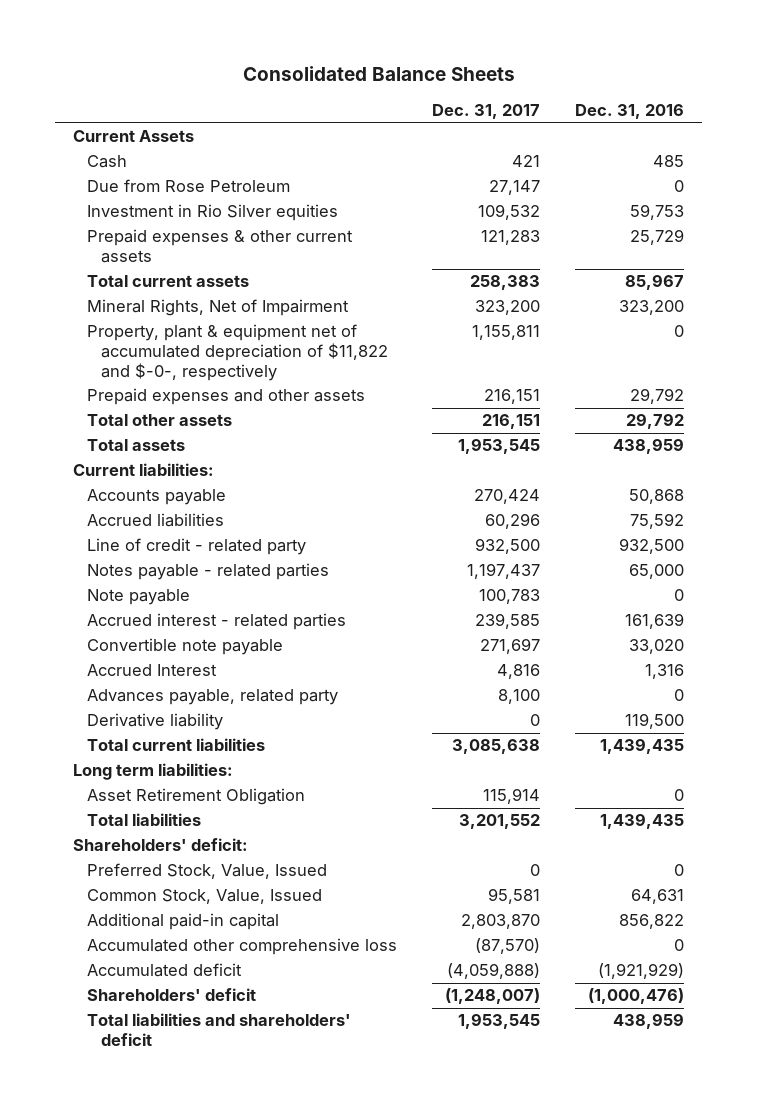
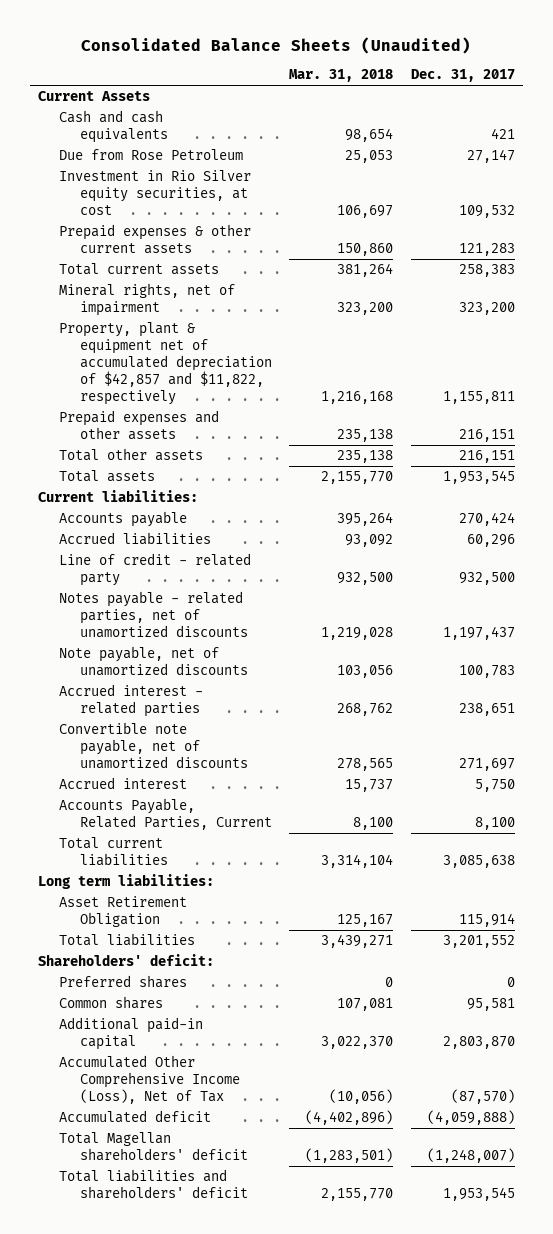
[242,66,515,82] Consolidated Balance Sheets -> [81,36,472,54] Consolidated Balance Sheets (Unaudited)
[575,104,685,120] Dec. 31, 2016 -> none
none -> [289,69,394,83] Mar. 31, 2018
[87,155,128,169] Cash -> [59,110,169,144] Cash and cash equivalents
[87,204,339,222] Investment in Rio Silver equities -> [59,170,252,216] Investment in Rio Silver equity securities, at cost
[87,299,350,317] Mineral Rights, Net of Impairment -> [59,283,236,317] Mineral rights, net of impairment
[87,324,389,382] Property, plant & equipment net of accumulated depreciation of $11,822 and $-0-, respectively -> [59,322,273,406] Property, plant & equipment net of accumulated depreciation of $42,857 and $11,822, respectively
[87,689,339,706] Advances payable, related party -> none
[87,713,224,731] Derivative liability -> none
[87,563,330,581] Notes payable - related parties -> [59,591,249,639] Notes payable - related parties, net of unamortized discounts
[87,589,191,606] Note payable -> [59,646,249,677] Note payable, net of unamortized discounts
[475,613,541,630] 239,585 -> [458,703,515,717] 238,651
[87,638,284,656] Convertible note payable -> [59,722,249,770] Convertible note payable, net of unamortized discounts
[87,664,218,677] Accrued Interest -> [59,777,188,790] Accrued interest
[497,664,541,680] 4,816 -> [474,779,515,793] 5,750
none -> [59,798,273,831] Accounts Payable, Related Parties, Current
[87,863,328,880] Preferred Stock, Value, Issued -> [59,975,188,989] Preferred shares
[87,889,323,905] Common Stock, Value, Issued -> [59,996,164,1010] Common shares
[87,938,398,956] Accumulated other comprehensive loss -> [59,1055,241,1105] Accumulated Other Comprehensive Income (Loss), Net of Tax
[87,988,257,1002] Shareholders' deficit -> [59,1132,249,1162] Total Magellan shareholders' deficit

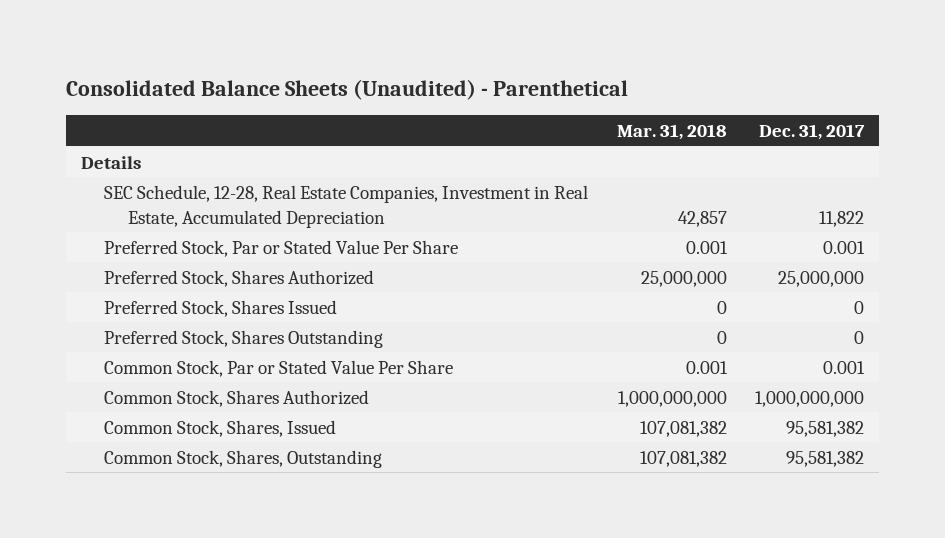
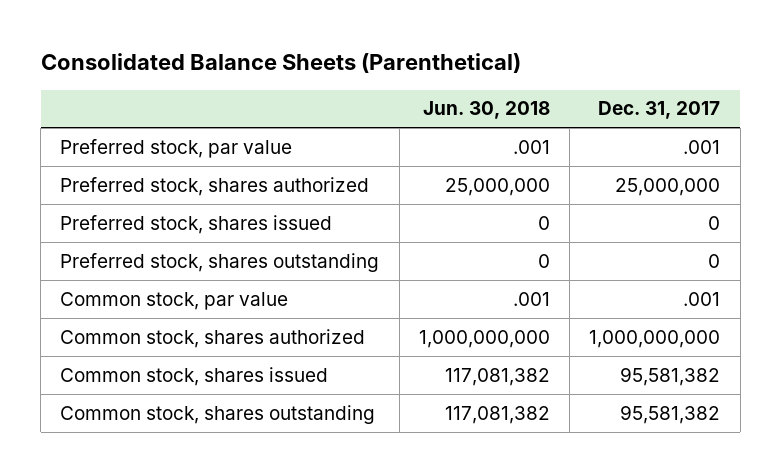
[66,79,629,101] Consolidated Balance Sheets (Unaudited) - Parenthetical -> [40,53,521,74] Consolidated Balance Sheets (Parenthetical)
[616,124,727,141] Mar. 31, 2018 -> none
none -> [422,101,550,120] Jun. 30, 2018
[80,155,141,169] Details -> none
[104,184,589,228] SEC Schedule, 12-28, Real Estate Companies, Investment in Real Estate, Accumulated Depreciation -> none
[104,239,459,257] Preferred Stock, Par or Stated Value Per Share -> [60,138,293,158] Preferred stock, par value
[823,240,866,254] 0.001 -> [683,139,721,154] .001
[104,269,375,287] Preferred Stock, Shares Authorized -> [60,176,370,196] Preferred stock, shares authorized
[104,299,338,317] Preferred Stock, Shares Issued -> [60,214,333,234] Preferred stock, shares issued
[104,329,384,348] Preferred Stock, Shares Outstanding -> [60,252,380,272] Preferred stock, shares outstanding
[104,359,454,377] Common Stock, Par or Stated Value Per Share -> [60,291,289,310] Common stock, par value
[823,360,866,374] 0.001 -> [683,291,721,306] .001
[104,389,370,407] Common Stock, Shares Authorized -> [60,328,366,348] Common stock, shares authorized
[104,419,337,437] Common Stock, Shares, Issued -> [60,366,329,386] Common stock, shares issued
[104,449,383,468] Common Stock, Shares, Outstanding -> [60,404,376,424] Common stock, shares outstanding

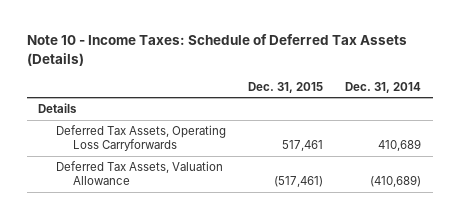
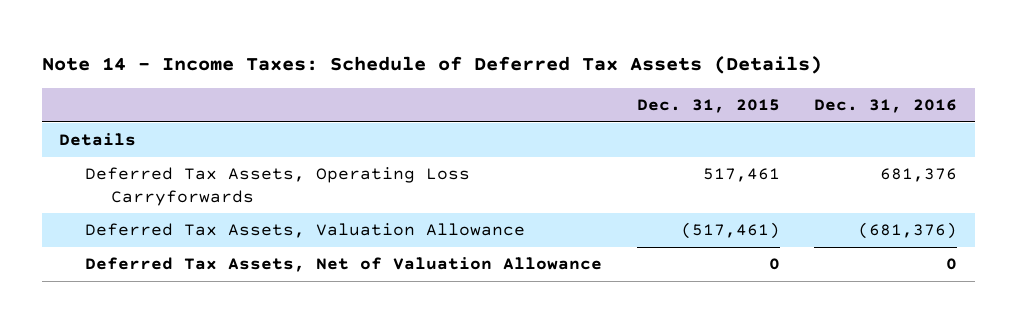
[27,34,408,66] Note 10 - Income Taxes: Schedule of Deferred Tax Assets (Details) -> [42,56,823,75] Note 14 - Income Taxes: Schedule of Deferred Tax Assets (Details)
[345,81,422,93] Dec. 31, 2014 -> none
none -> [814,99,958,114] Dec. 31, 2016
none -> [85,257,603,273] Deferred Tax Assets, Net of Valuation Allowance

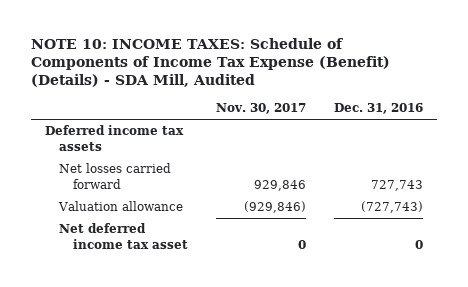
[42,56,823,75] Note 14 - Income Taxes: Schedule of Deferred Tax Assets (Details) -> [30,38,390,88] NOTE 10: INCOME TAXES: Schedule of Components of Income Tax Expense (Benefit) (Details) - SDA Mill, Audited
[636,99,780,114] Dec. 31, 2015 -> none
none -> [215,103,306,115] Nov. 30, 2017
[59,133,137,147] Details -> none
[85,167,471,206] Deferred Tax Assets, Operating Loss Carryforwards -> none
none -> [44,125,184,151] Deferred income tax assets
none -> [58,163,171,189] Net losses carried forward
[85,223,526,239] Deferred Tax Assets, Valuation Allowance -> [57,201,183,212] Valuation allowance
[858,222,958,240] (681,376) -> [360,201,423,214] (727,743)
[85,257,603,273] Deferred Tax Assets, Net of Valuation Allowance -> [58,223,188,249] Net deferred income tax asset

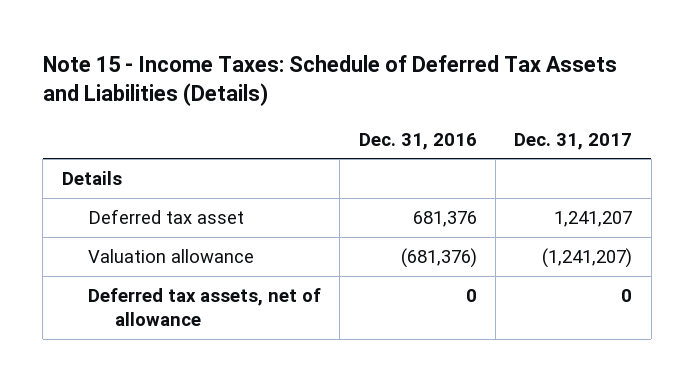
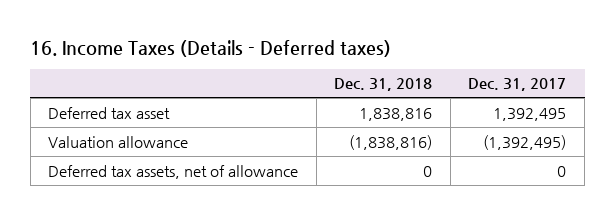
[42,54,617,106] Note 15 - Income Taxes: Schedule of Deferred Tax Assets and Liabilities (Details) -> [30,39,392,57] 16. Income Taxes (Details - Deferred taxes)
[358,132,477,150] Dec. 31, 2016 -> none
none -> [334,78,433,92] Dec. 31, 2018
[61,171,122,186] Details -> none
[554,211,633,228] 1,241,207 -> [493,107,567,121] 1,392,495
[542,248,633,269] (1,241,207) -> [483,134,567,150] (1,392,495)

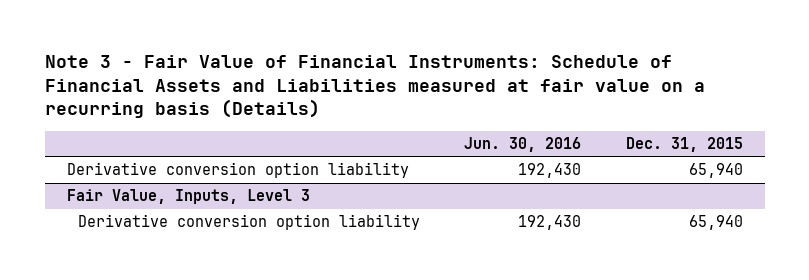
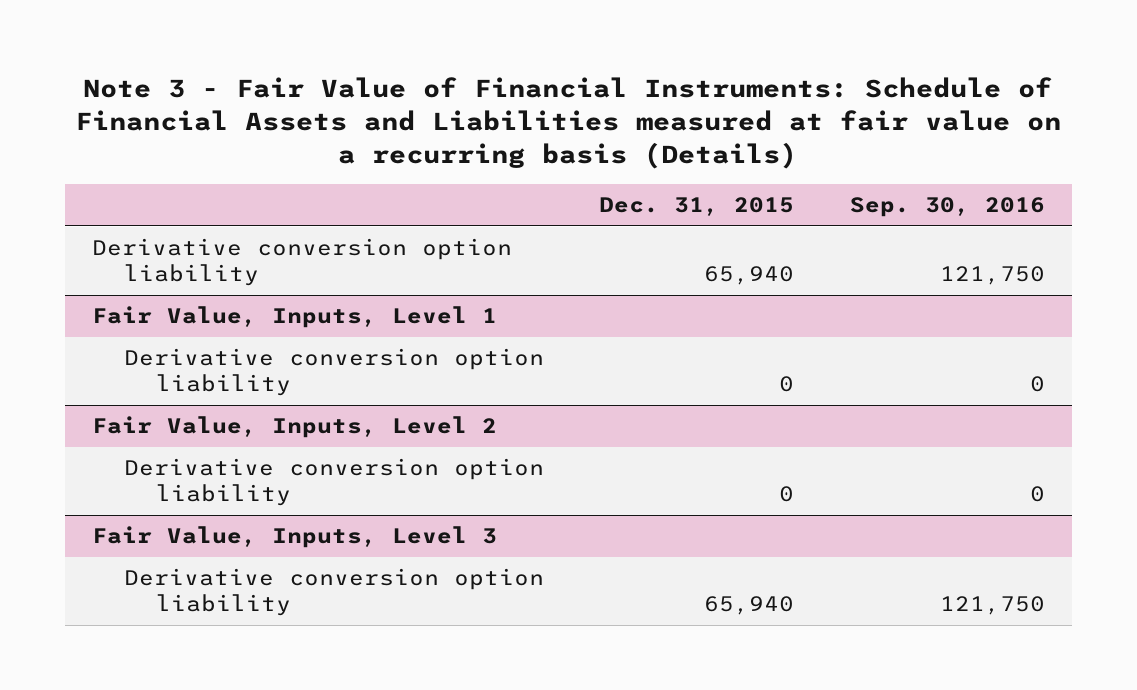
[464,136,582,152] Jun. 30, 2016 -> none
none -> [849,197,1045,218] Sep. 30, 2016
none -> [92,306,498,329] Fair Value, Inputs, Level 1
none -> [124,348,545,397] Derivative conversion option liability
none -> [92,416,498,439] Fair Value, Inputs, Level 2
none -> [124,458,545,507] Derivative conversion option liability

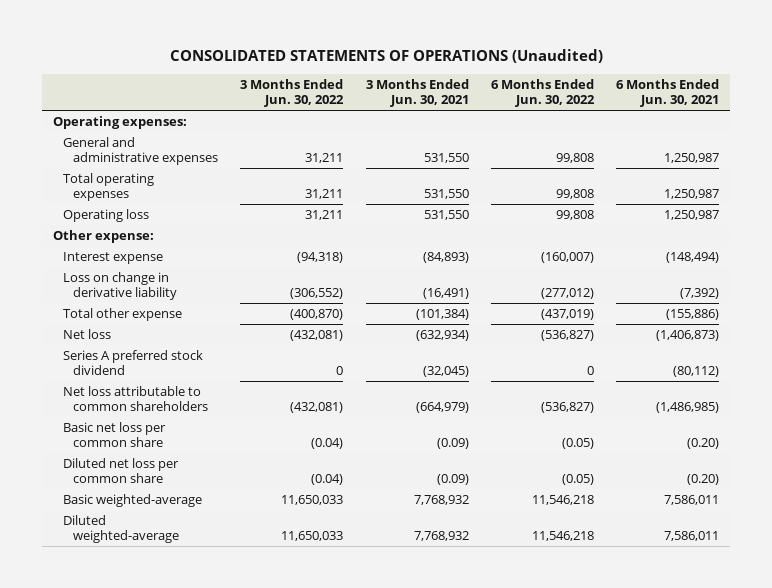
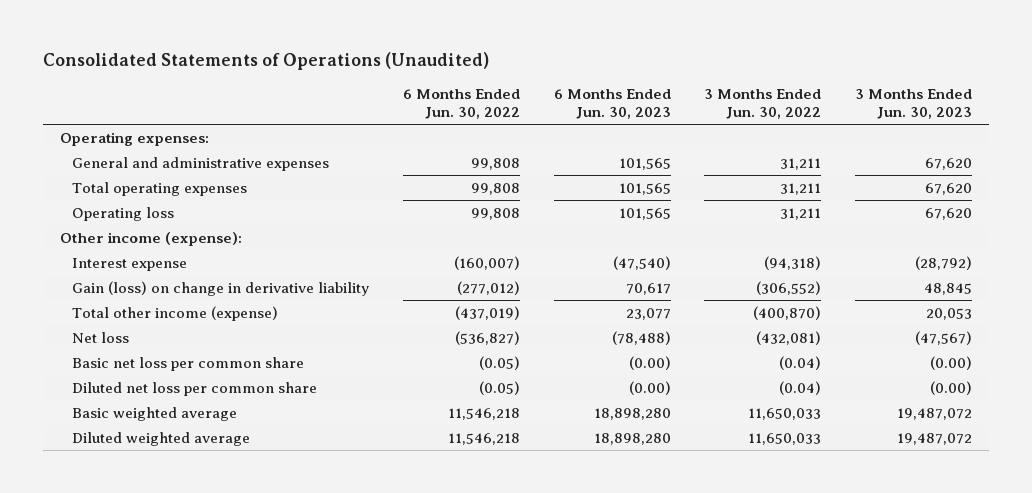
[170,49,604,64] CONSOLIDATED STATEMENTS OF OPERATIONS (Unaudited) -> [43,52,490,71] Consolidated Statements of Operations (Unaudited)
[365,79,469,108] 3 Months Ended Jun. 30, 2021 -> none
[616,79,720,108] 6 Months Ended Jun. 30, 2021 -> none
none -> [553,89,671,119] 6 Months Ended Jun. 30, 2023
none -> [854,89,972,119] 3 Months Ended Jun. 30, 2023
[52,230,154,244] Other expense: -> [59,231,242,246] Other income (expense):
[63,272,178,301] Loss on change in derivative liability -> [72,280,370,296] Gain (loss) on change in derivative liability
[63,308,183,322] Total other expense -> [72,305,279,321] Total other income (expense)
[63,350,204,376] Series A preferred stock dividend -> none
[63,386,209,412] Net loss attributable to common shareholders -> none
[63,494,203,508] Basic weighted-average -> [72,406,238,421] Basic weighted average
[63,515,180,544] Diluted weighted-average -> [72,431,251,446] Diluted weighted average

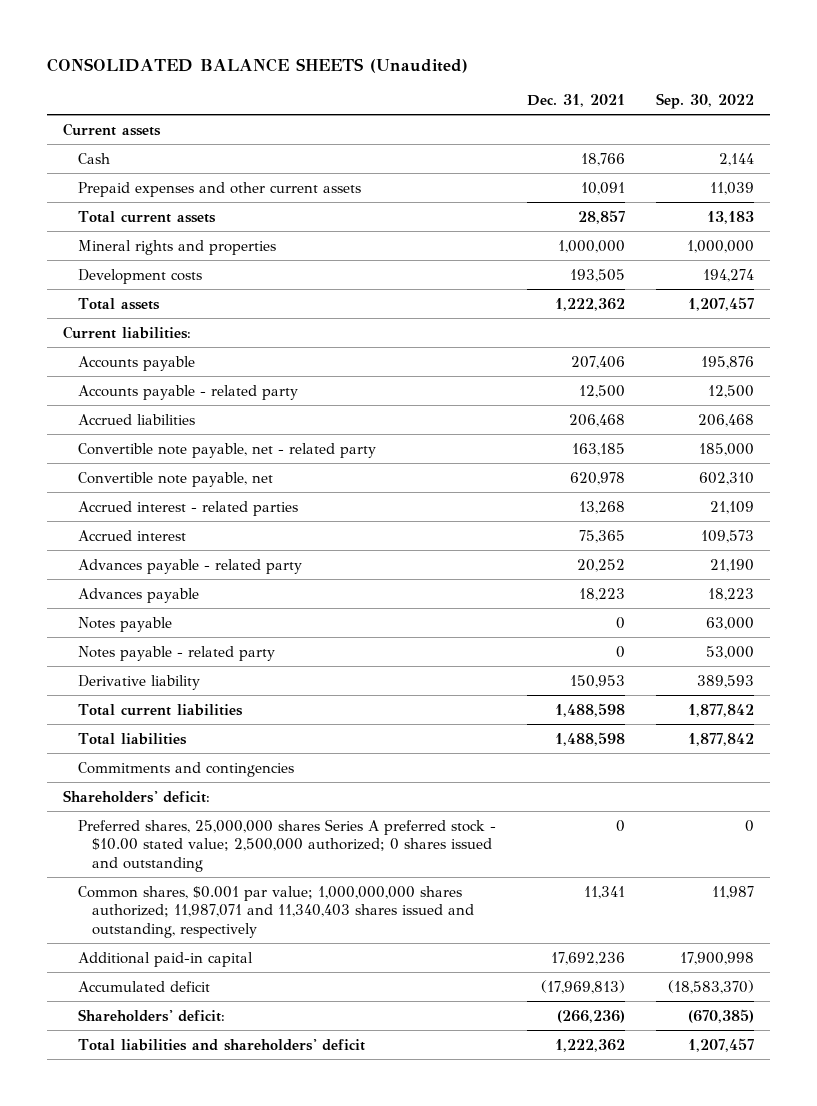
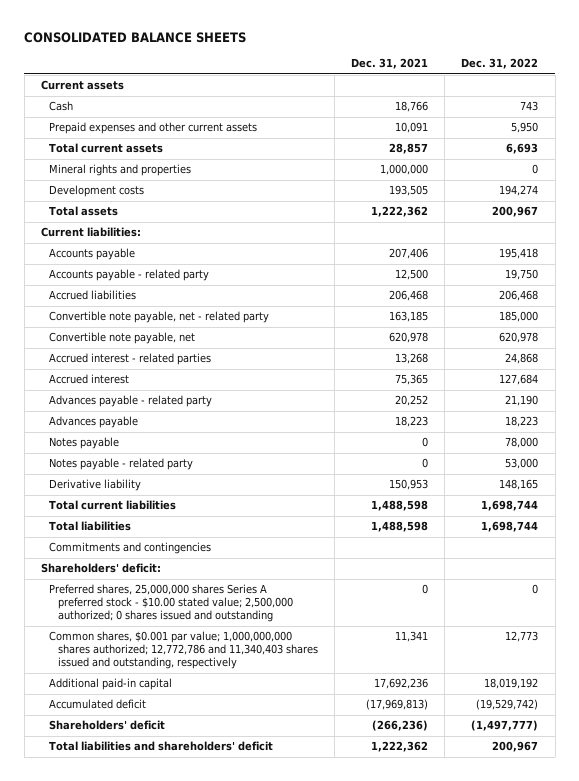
[47,57,469,73] CONSOLIDATED BALANCE SHEETS (Unaudited) -> [24,31,247,43] CONSOLIDATED BALANCE SHEETS
[656,93,755,110] Sep. 30, 2022 -> none
none -> [461,58,539,70] Dec. 31, 2022
[77,885,475,938] Common shares, $0.001 par value; 1,000,000,000 shares authorized; 11,987,071 and 11,340,403 shares issued and outstanding, respectively -> [49,631,319,670] Common shares, $0.001 par value; 1,000,000,000 shares authorized; 12,772,786 and 11,340,403 shares issued and outstanding, respectively
[77,1008,225,1022] Shareholders' deficit: -> [49,720,166,731] Shareholders' deficit

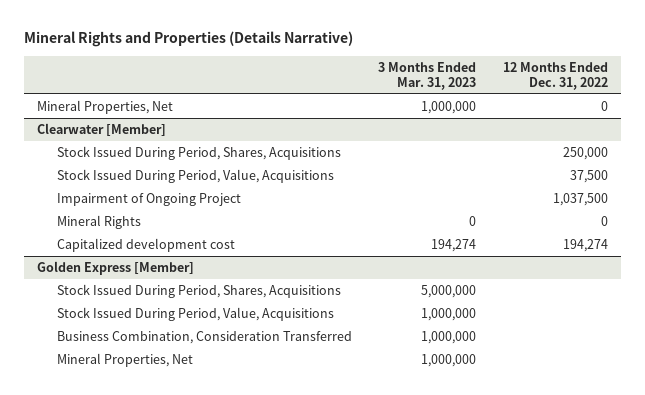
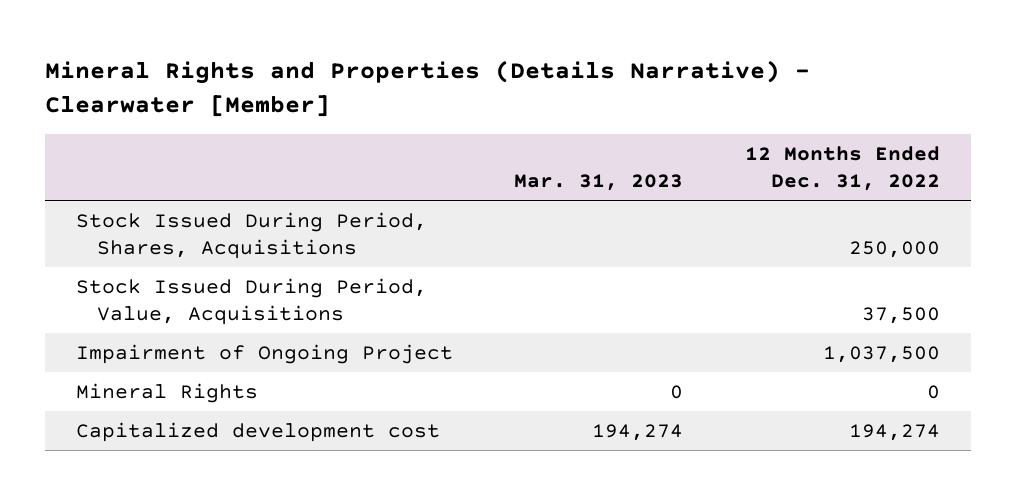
[24,31,354,48] Mineral Rights and Properties (Details Narrative) -> [44,60,810,118] Mineral Rights and Properties (Details Narrative) - Clearwater [Member]
[378,61,477,90] 3 Months Ended Mar. 31, 2023 -> none
none -> [514,173,684,191] Mar. 31, 2023
[37,100,174,115] Mineral Properties, Net -> none
[37,123,167,137] Clearwater [Member] -> none
[37,261,195,276] Golden Express [Member] -> none
[57,284,342,299] Stock Issued During Period, Shares, Acquisitions -> none
[57,307,335,322] Stock Issued During Period, Value, Acquisitions -> none
[57,331,353,345] Business Combination, Consideration Transferred -> none
[57,353,194,368] Mineral Properties, Net -> none

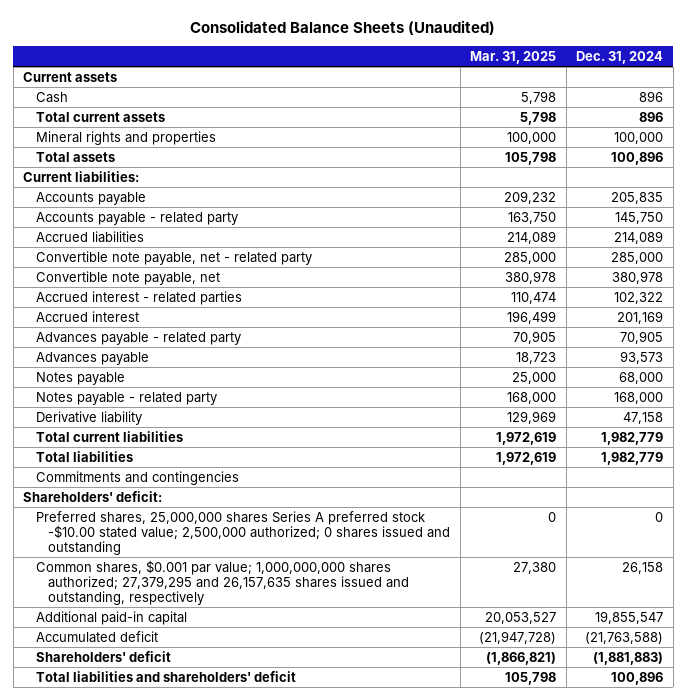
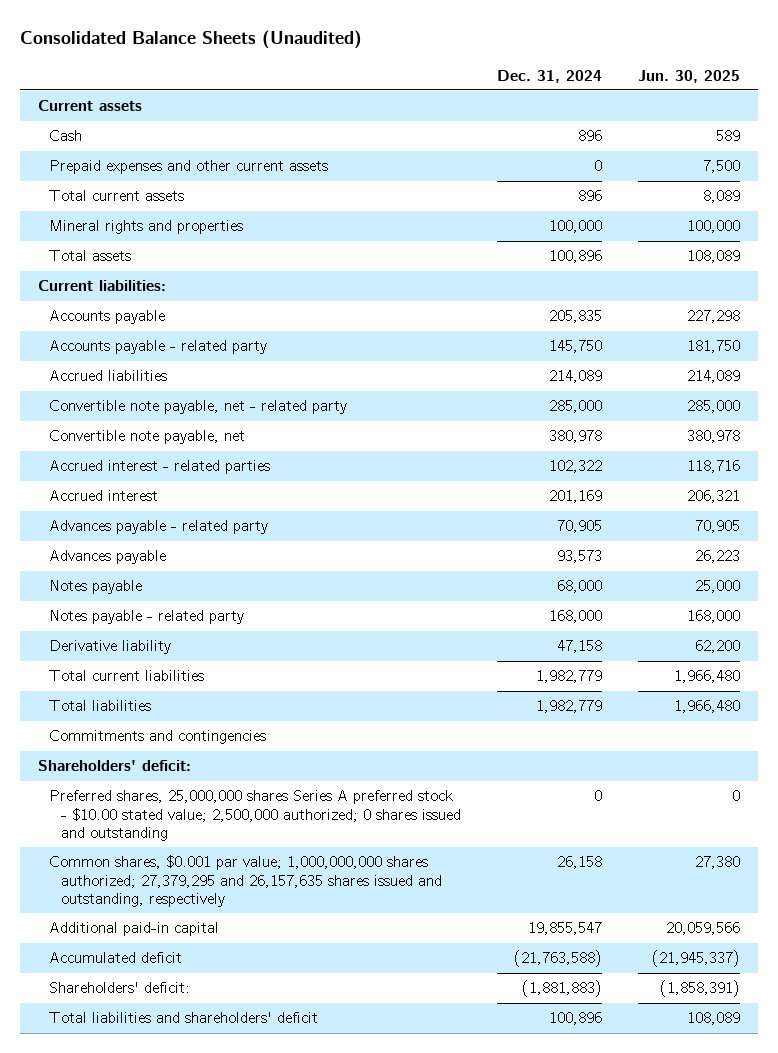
[470,50,557,64] Mar. 31, 2025 -> none
none -> [637,69,740,83] Jun. 30, 2025
none -> [49,160,329,175] Prepaid expenses and other current assets
[35,510,451,556] Preferred shares, 25,000,000 shares Series A preferred stock -$10.00 stated value; 2,500,000 authorized; 0 shares issued and outstanding -> [49,790,461,841] Preferred shares, 25,000,000 shares Series A preferred stock - $10.00 stated value; 2,500,000 authorized; 0 shares issued and outstanding
[35,650,171,662] Shareholders' deficit -> [49,982,191,994] Shareholders' deficit:

